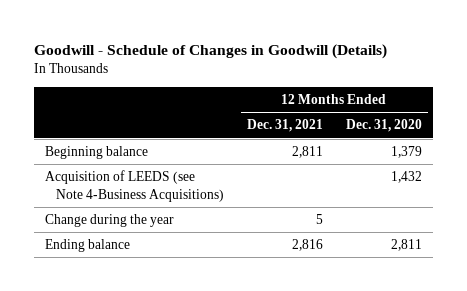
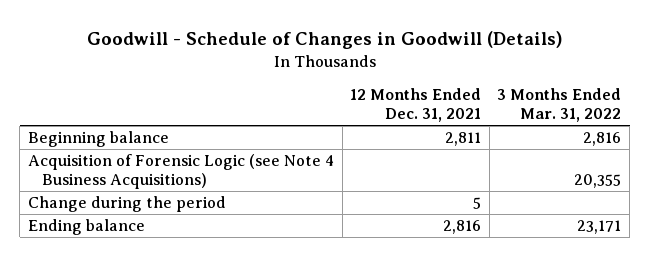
[345,119,422,133] Dec. 31, 2020 -> none
none -> [497,88,622,123] 3 Months Ended Mar. 31, 2022
[45,170,225,202] Acquisition of LEEDS (see Note 4-Business Acquisitions) -> [27,154,334,190] Acquisition of Forensic Logic (see Note 4 Business Acquisitions)
[45,214,175,228] Change during the year -> [27,196,226,213] Change during the period

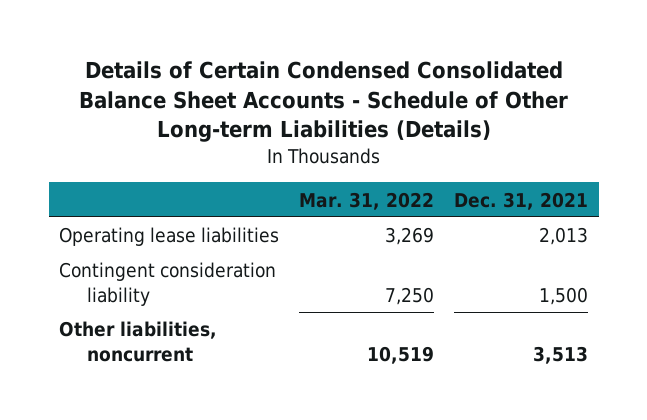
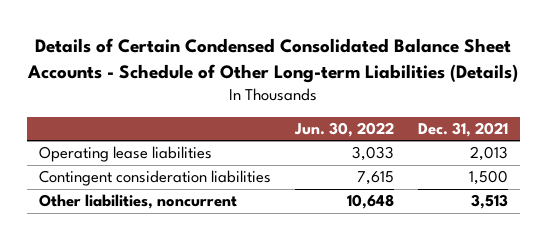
[299,191,435,210] Mar. 31, 2022 -> none
none -> [293,121,394,137] Jun. 30, 2022
[58,262,276,306] Contingent consideration liability -> [38,170,271,187] Contingent consideration liabilities

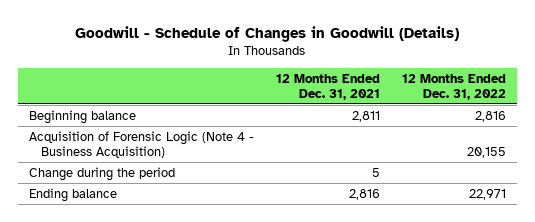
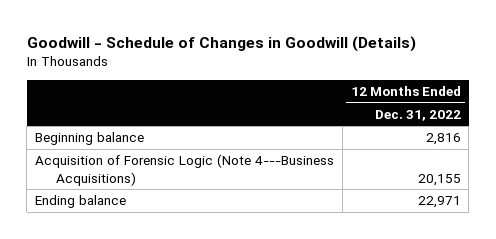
[275,73,380,101] 12 Months Ended Dec. 31, 2021 -> none
[28,166,175,181] Change during the period -> none
[28,130,254,159] Acquisition of Forensic Logic (Note 4 - Business Acquisition) -> [35,154,335,186] Acquisition of Forensic Logic (Note 4---Business Acquisitions)

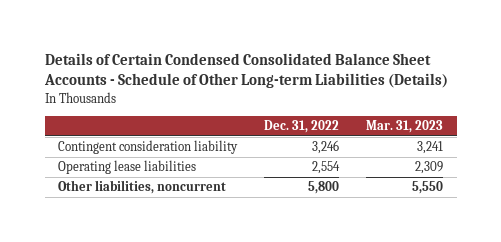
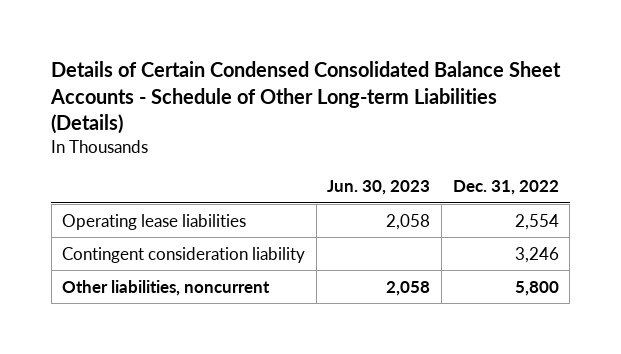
[366,119,444,133] Mar. 31, 2023 -> none
none -> [327,180,431,196] Jun. 30, 2023
[58,140,239,155] Contingent consideration liability -> [62,246,306,263] Contingent consideration liability

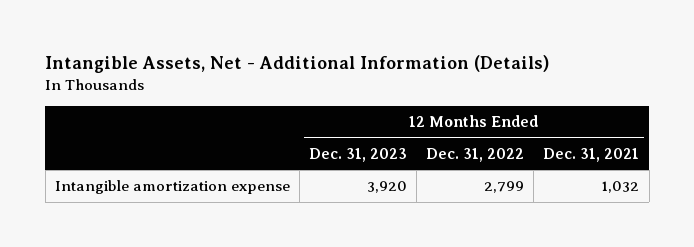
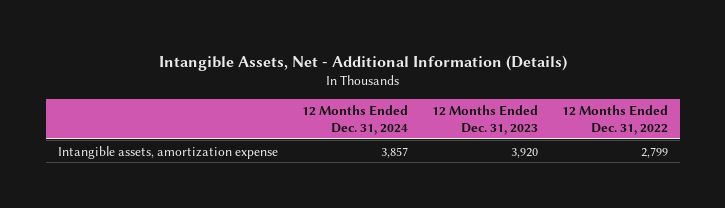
[543,147,640,162] Dec. 31, 2021 -> none
none -> [301,104,408,136] 12 Months Ended Dec. 31, 2024
[54,180,290,195] Intangible amortization expense -> [57,145,278,159] Intangible assets, amortization expense

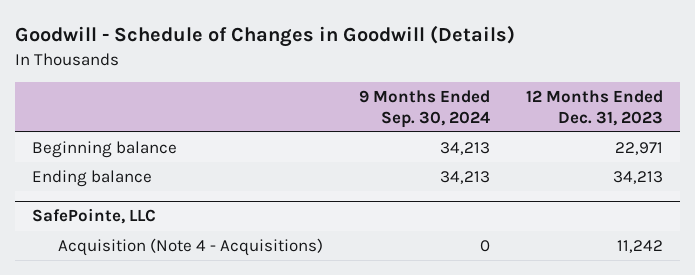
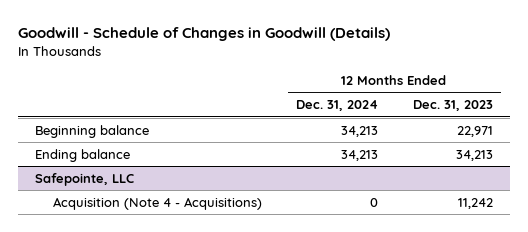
[359,89,491,128] 9 Months Ended Sep. 30, 2024 -> none
none -> [296,100,379,112] Dec. 31, 2024
[32,208,157,225] SafePointe, LLC -> [35,172,135,186] Safepointe, LLC

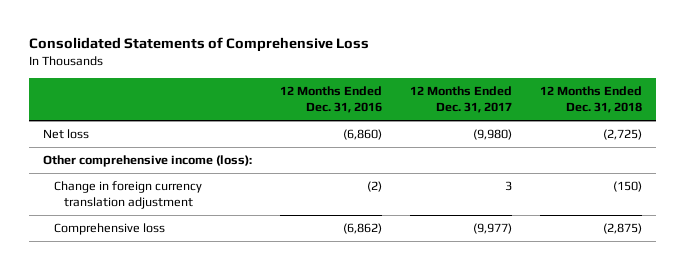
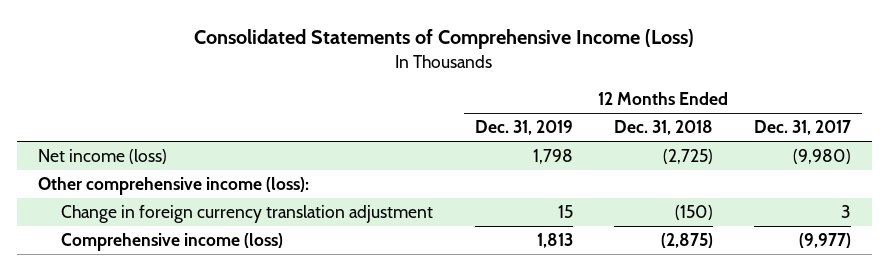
[28,37,369,53] Consolidated Statements of Comprehensive Loss -> [194,28,695,49] Consolidated Statements of Comprehensive Income (Loss)
[280,85,383,114] 12 Months Ended Dec. 31, 2016 -> none
none -> [474,120,573,136] Dec. 31, 2019
[42,129,89,140] Net loss -> [37,149,167,165] Net income (loss)
[53,223,165,236] Comprehensive loss -> [61,233,284,252] Comprehensive income (loss)

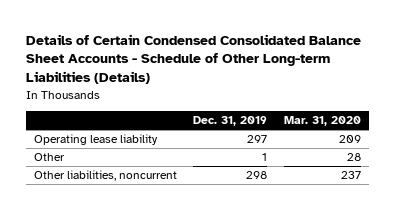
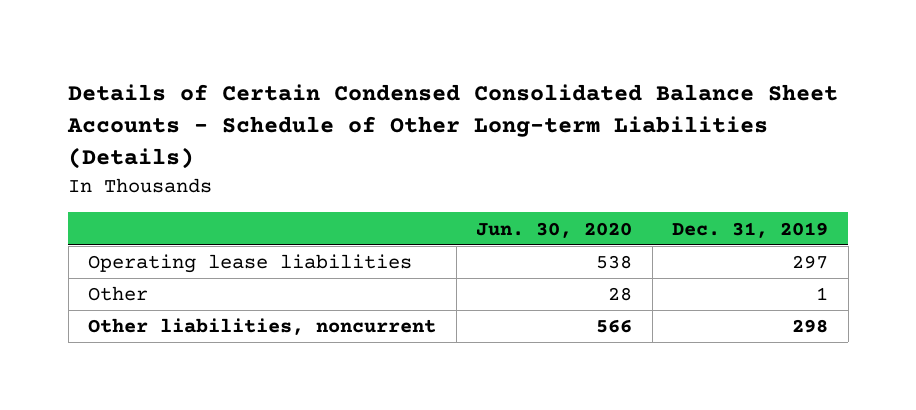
[283,116,361,127] Mar. 31, 2020 -> none
none -> [476,221,633,238] Jun. 30, 2020
[33,134,158,146] Operating lease liability -> [88,254,413,274] Operating lease liabilities

